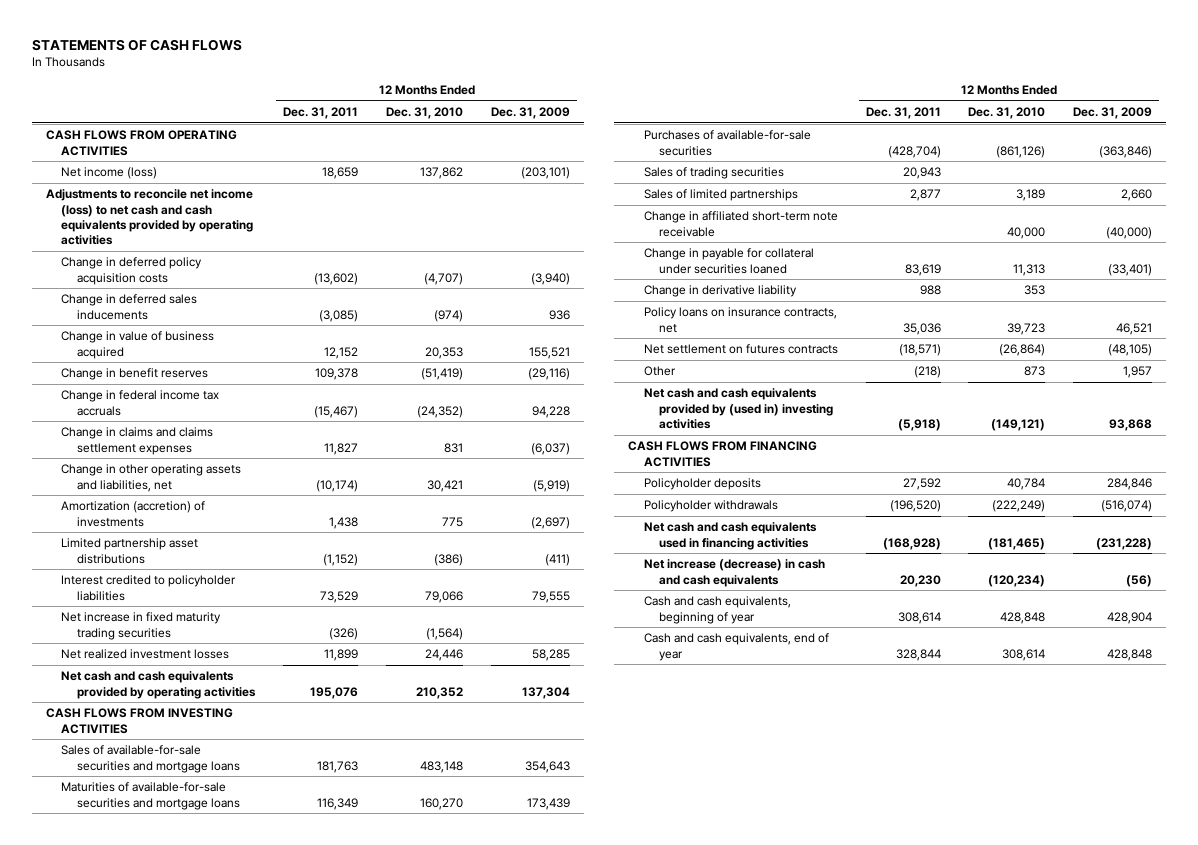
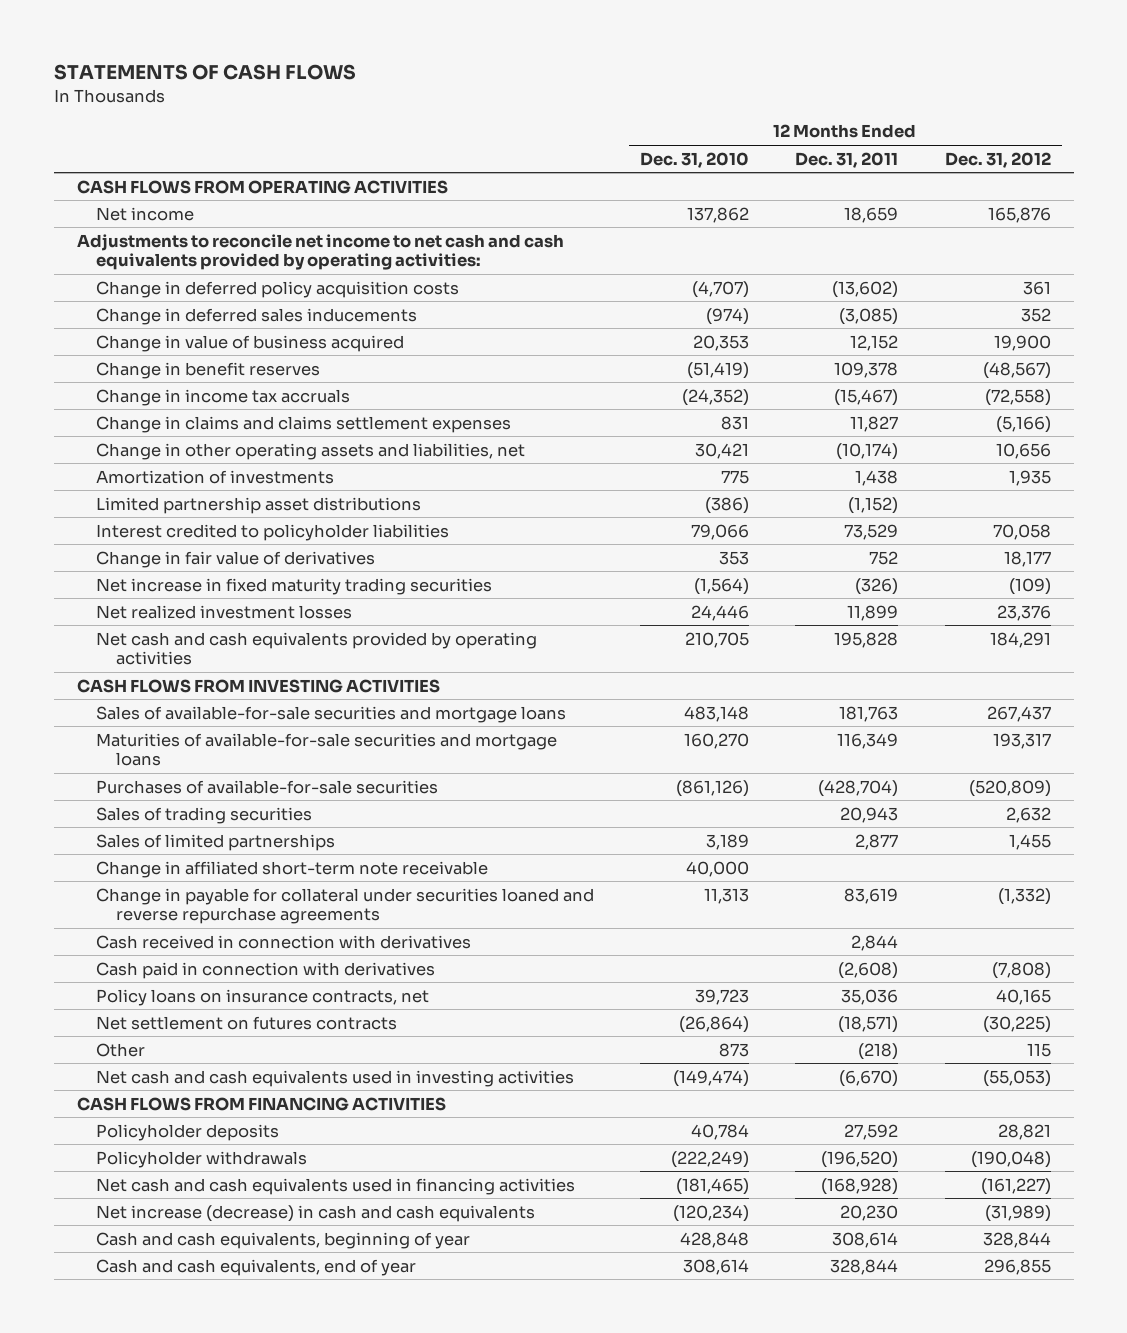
[491,106,571,119] Dec. 31, 2009 -> none
none -> [944,151,1051,168] Dec. 31, 2012
[61,167,158,180] Net income (loss) -> [96,206,195,221] Net income
[45,189,254,246] Adjustments to reconcile net income (loss) to net cash and cash equivalents provided by operating activities -> [76,233,564,271] Adjustments to reconcile net income to net cash and cash equivalents provided by operating activities:
[61,390,220,416] Change in federal income tax accruals -> [96,388,351,406] Change in income tax accruals
[61,501,206,527] Amortization (accretion) of investments -> [96,469,335,484] Amortization of investments
none -> [96,550,376,568] Change in fair value of derivatives
[310,686,359,699] 195,076 -> [834,631,899,648] 195,828
[416,686,464,699] 210,352 -> [685,631,750,648] 210,705
[643,285,797,298] Change in derivative liability -> none
[643,248,814,274] Change in payable for collateral under securities loaned -> [96,887,595,925] Change in payable for collateral under securities loaned and reverse repurchase agreements
none -> [96,934,472,949] Cash received in connection with derivatives
none -> [96,961,436,979] Cash paid in connection with derivatives
[643,388,834,429] Net cash and cash equivalents provided by (used in) investing activities -> [96,1069,575,1087] Net cash and cash equivalents used in investing activities
[897,418,941,431] (5,918) -> [839,1069,899,1087] (6,670)
[991,418,1046,431] (149,121) -> [673,1069,750,1087] (149,474)

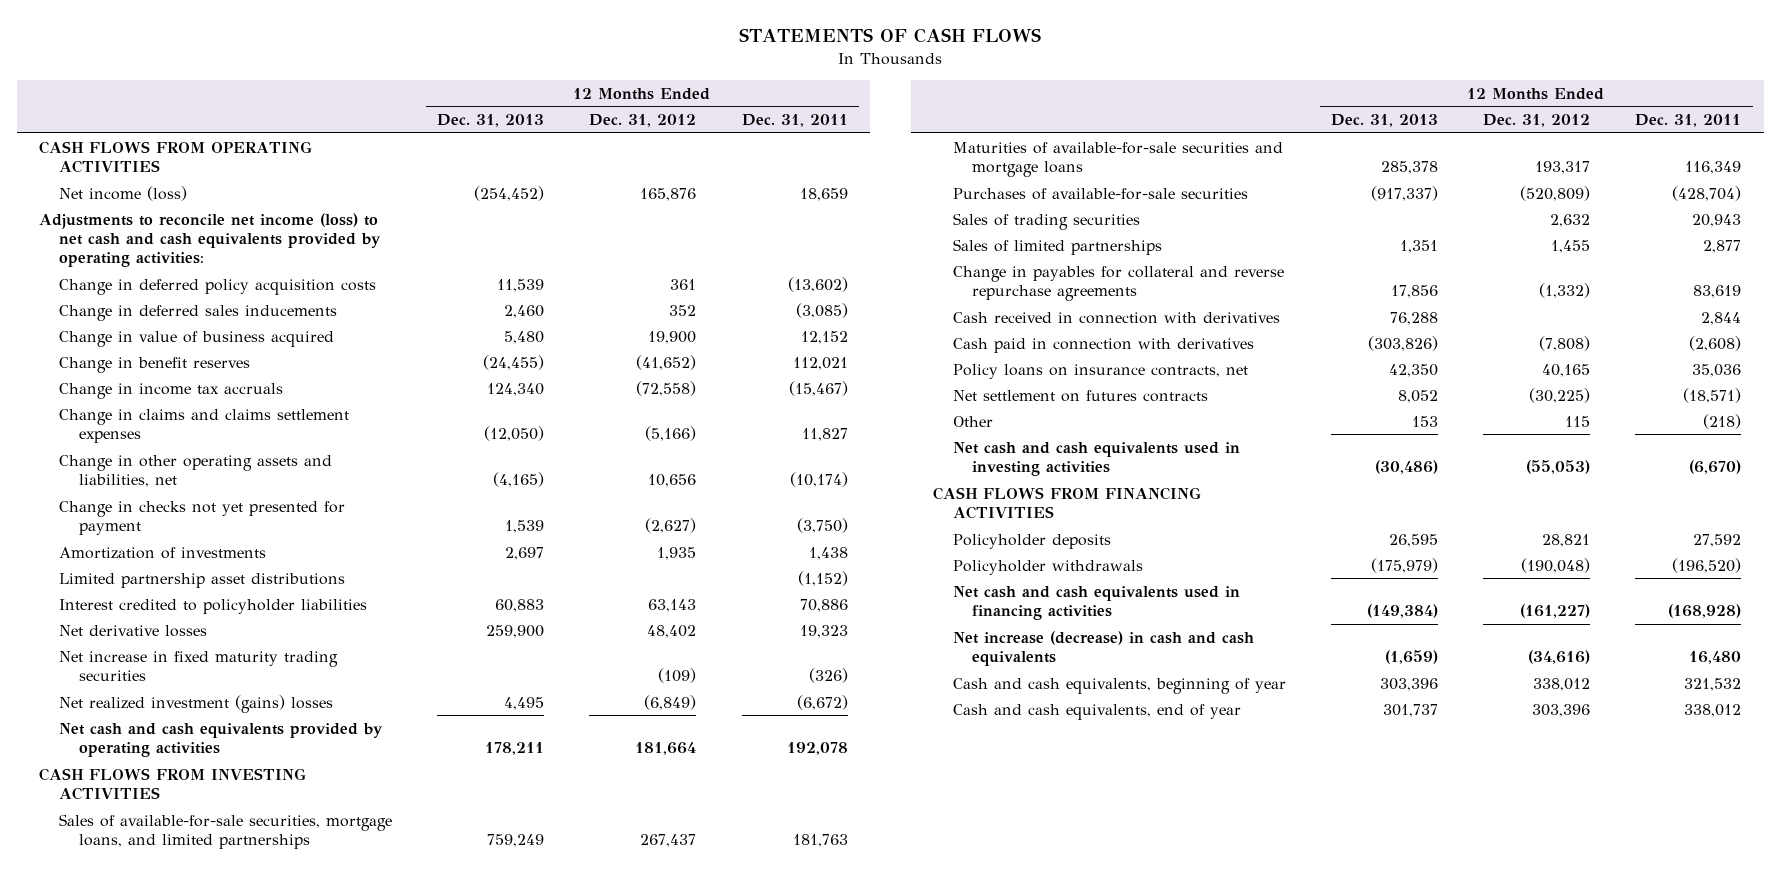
[640,151,750,168] Dec. 31, 2010 -> none
none -> [437,113,545,127] Dec. 31, 2013
[96,206,195,221] Net income -> [58,185,187,201] Net income (loss)
[76,233,564,271] Adjustments to reconcile net income to net cash and cash equivalents provided by operating activities: -> [39,212,381,268] Adjustments to reconcile net income (loss) to net cash and cash equivalents provided by operating activities:
[834,361,899,378] 109,378 -> [792,356,848,370] 112,021
[982,361,1051,379] (48,567) -> [636,354,697,370] (41,652)
none -> [58,500,345,536] Change in checks not yet presented for payment
[96,550,376,568] Change in fair value of derivatives -> none
[844,523,899,540] 73,529 -> [799,598,848,612] 70,886
[992,523,1051,540] 70,058 -> [648,598,697,612] 63,143
none -> [58,624,207,637] Net derivative losses
[96,604,353,619] Net realized investment losses -> [58,694,333,713] Net realized investment (gains) losses
[847,604,899,621] 11,899 -> [796,694,848,710] (6,672)
[996,604,1051,621] 23,376 -> [644,694,697,710] (6,849)
[834,631,899,648] 195,828 -> [786,742,848,756] 192,078
[989,631,1051,648] 184,291 -> [635,742,697,756] 181,664
[96,705,567,723] Sales of available-for-sale securities and mortgage loans -> [58,813,392,850] Sales of available-for-sale securities, mortgage loans, and limited partnerships
[96,860,489,878] Change in affiliated short-term note receivable -> none
[96,887,595,925] Change in payable for collateral under securities loaned and reverse repurchase agreements -> [952,265,1284,302] Change in payables for collateral and reverse repurchase agreements
[840,1204,899,1221] 20,230 -> [1689,651,1742,665] 16,480
[984,1204,1051,1222] (31,989) -> [1528,650,1591,665] (34,616)
[832,1231,899,1248] 308,614 -> [1684,677,1742,691] 321,532
[982,1231,1051,1248] 328,844 -> [1533,677,1591,691] 338,012
[830,1258,899,1275] 328,844 -> [1684,703,1742,717] 338,012
[983,1258,1051,1275] 296,855 -> [1532,703,1591,717] 303,396

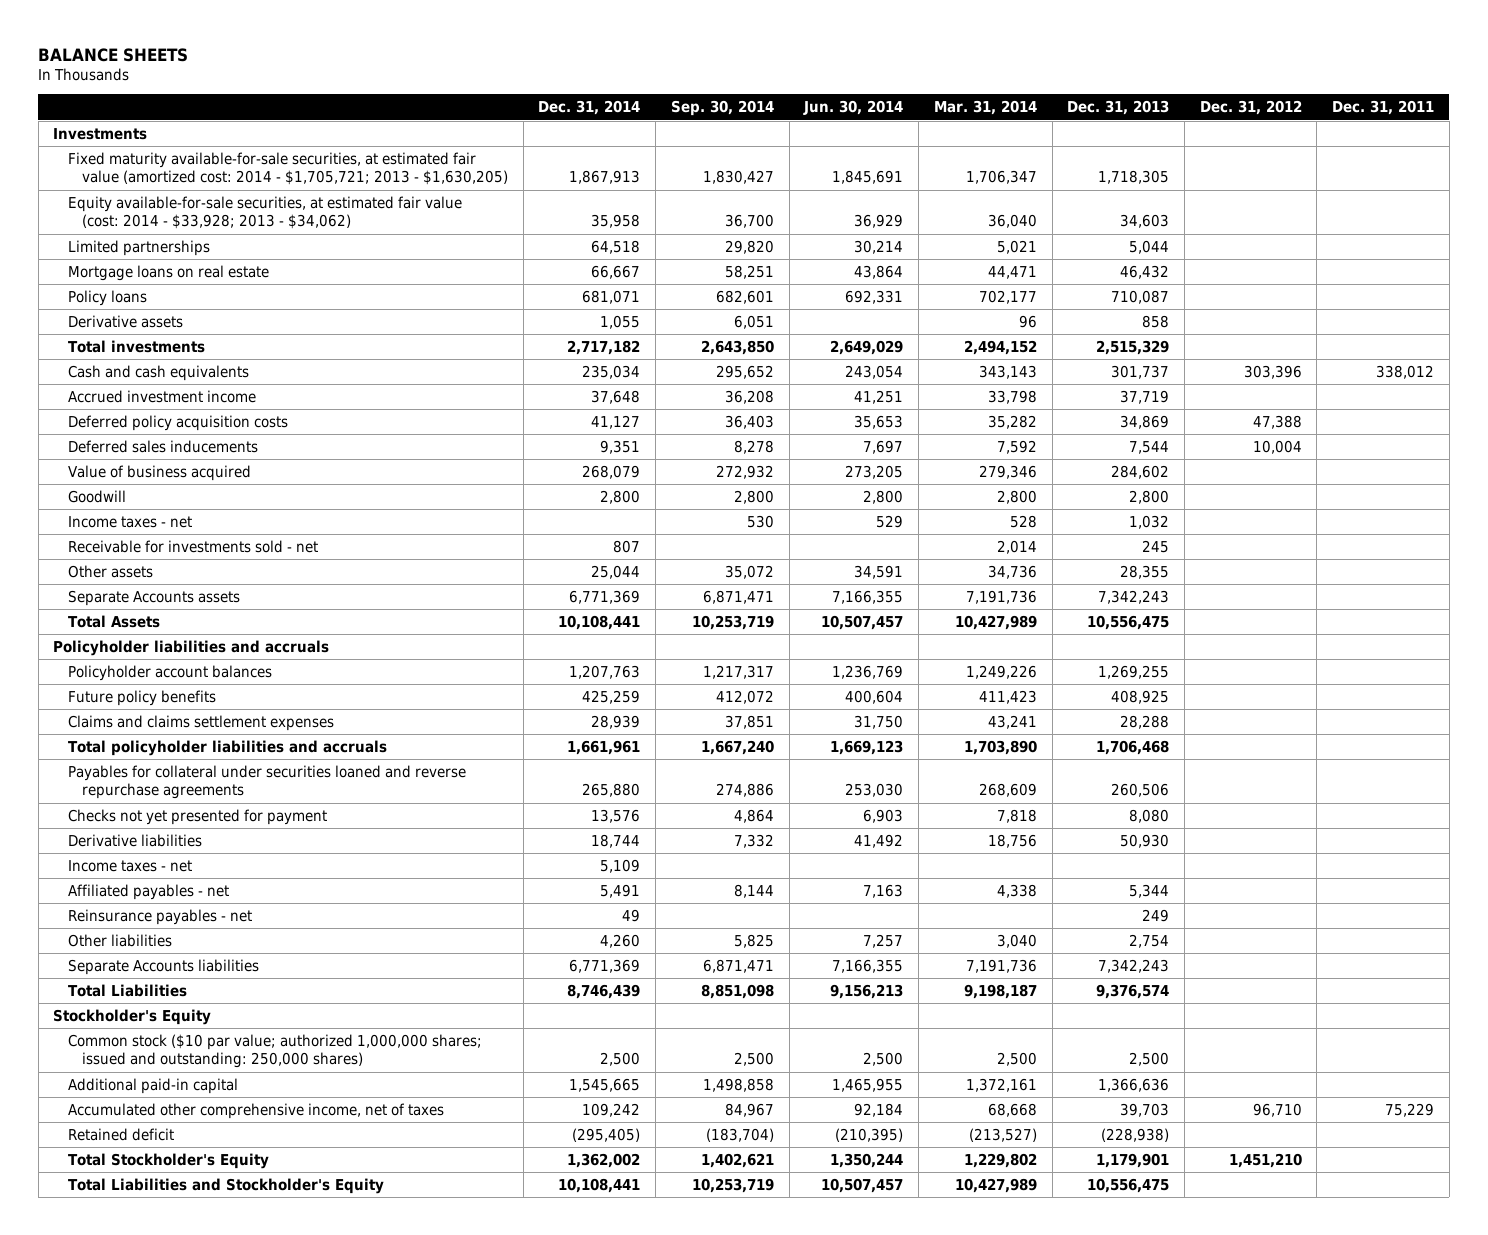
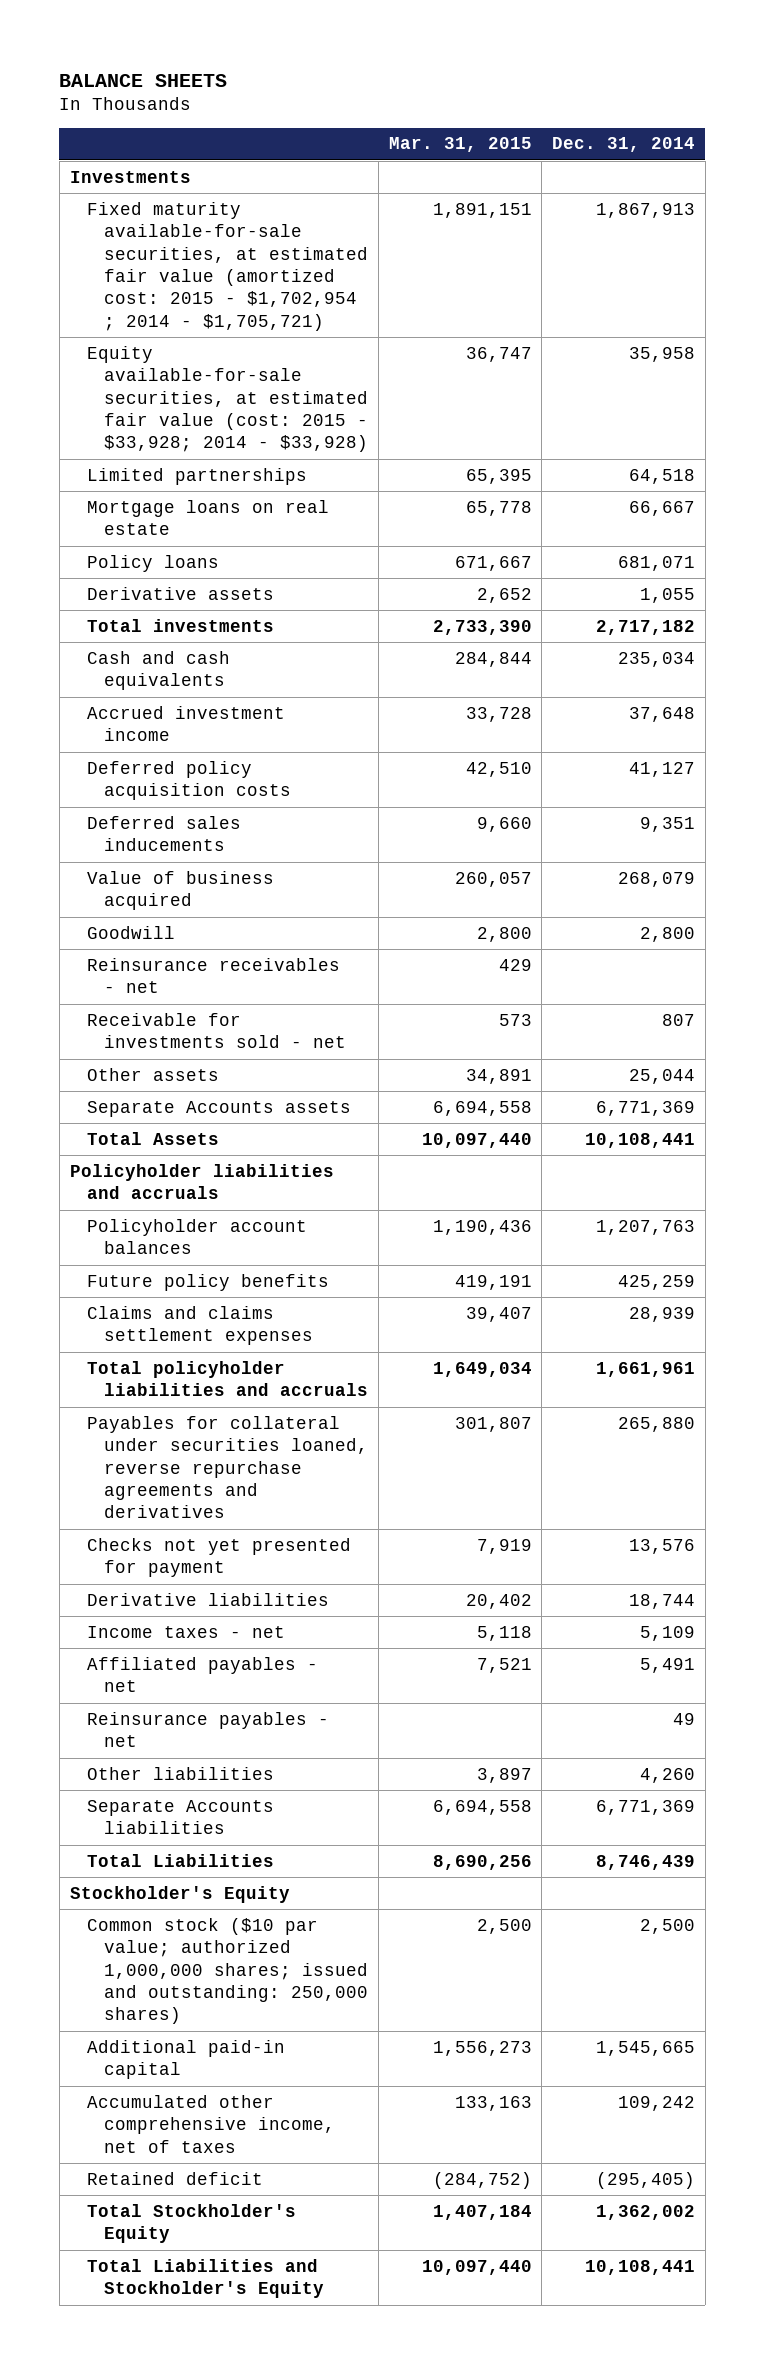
[670,100,774,117] Sep. 30, 2014 -> none
[803,100,904,116] Jun. 30, 2014 -> none
[933,100,1037,116] Mar. 31, 2014 -> none
[1067,100,1170,116] Dec. 31, 2013 -> none
[1199,100,1302,116] Dec. 31, 2012 -> none
[1332,100,1435,116] Dec. 31, 2011 -> none
none -> [388,137,532,153] Mar. 31, 2015
[67,151,508,186] Fixed maturity available-for-sale securities, at estimated fair value (amortized cost: 2014 - $1,705,721; 2013 - $1,630,205) -> [86,201,369,331] Fixed maturity available-for-sale securities, at estimated fair value (amortized cost: 2015 - $1,702,954 ; 2014 - $1,705,721)
[67,195,462,230] Equity available-for-sale securities, at estimated fair value (cost: 2014 - $33,928; 2013 - $34,062) -> [86,345,369,453] Equity available-for-sale securities, at estimated fair value (cost: 2015 - $33,928; 2014 - $33,928)
[67,515,192,528] Income taxes - net -> none
none -> [86,957,340,994] Reinsurance receivables - net
[67,764,466,800] Payables for collateral under securities loaned and reverse repurchase agreements -> [86,1415,369,1519] Payables for collateral under securities loaned, reverse repurchase agreements and derivatives

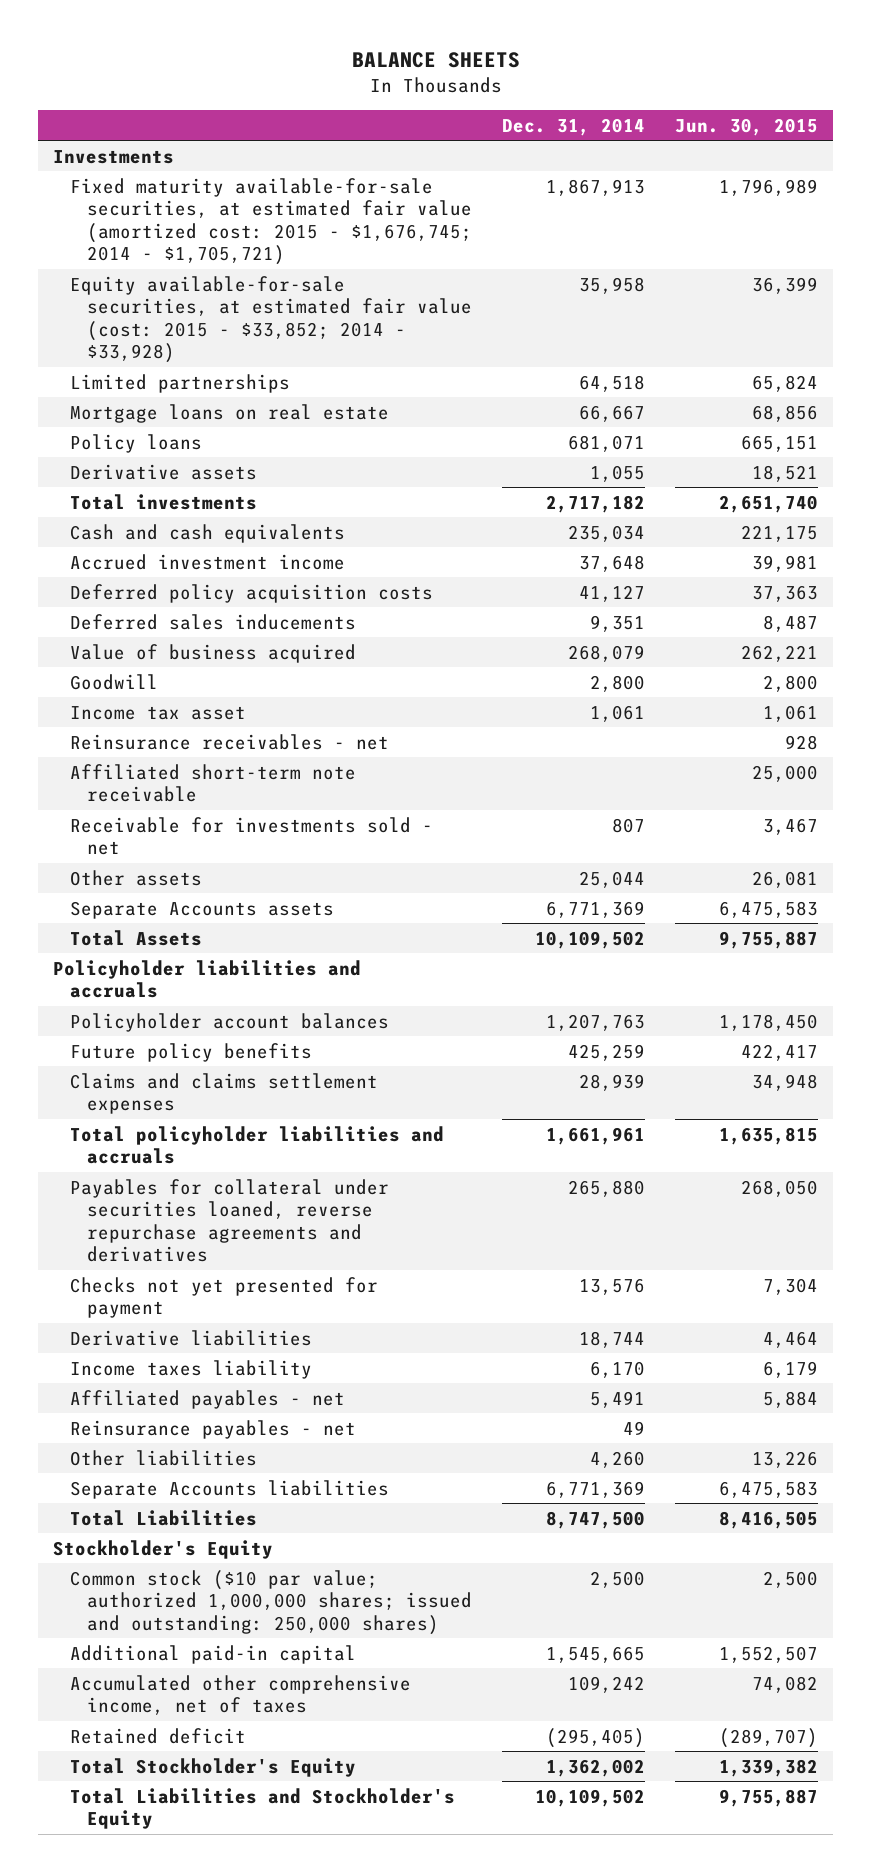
[388,137,532,153] Mar. 31, 2015 -> none
none -> [674,117,818,136] Jun. 30, 2015
[86,201,369,331] Fixed maturity available-for-sale securities, at estimated fair value (amortized cost: 2015 - $1,702,954 ; 2014 - $1,705,721) -> [70,177,472,266] Fixed maturity available-for-sale securities, at estimated fair value (amortized cost: 2015 - $1,676,745; 2014 - $1,705,721)
[86,345,369,453] Equity available-for-sale securities, at estimated fair value (cost: 2015 - $33,928; 2014 - $33,928) -> [70,275,472,364] Equity available-for-sale securities, at estimated fair value (cost: 2015 - $33,852; 2014 - $33,928)
none -> [70,705,247,720] Income tax asset
none -> [70,763,357,803] Affiliated short-term note receivable
[584,1132,695,1148] 10,108,441 -> [534,930,645,949] 10,109,502
[86,1625,285,1638] Income taxes - net -> [70,1359,313,1379] Income taxes liability
[639,1625,695,1641] 5,109 -> [589,1360,645,1378] 6,170
[595,1854,695,1870] 8,746,439 -> [545,1510,645,1529] 8,747,500
[584,2259,695,2275] 10,108,441 -> [534,1788,645,1807] 10,109,502

